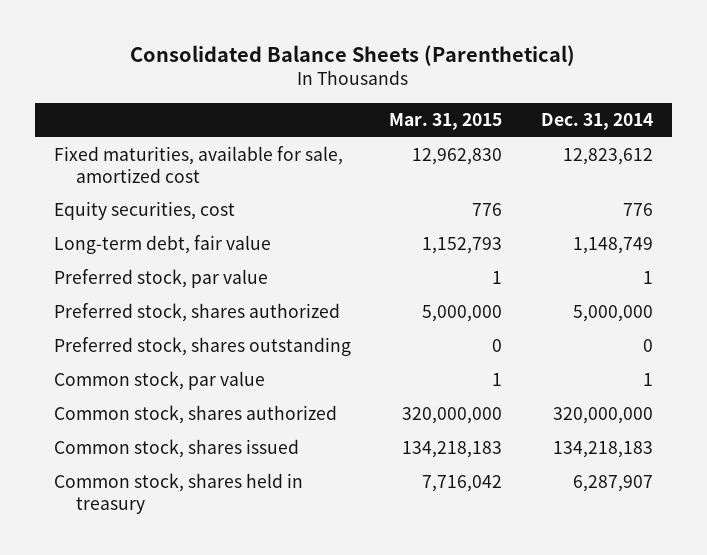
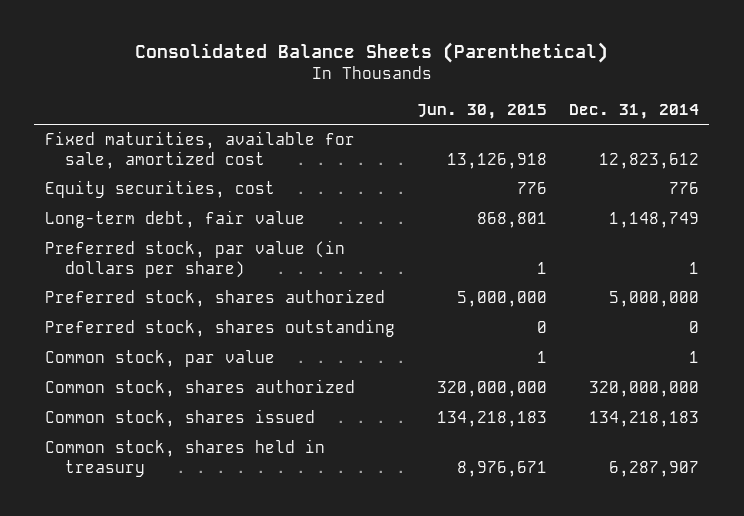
[389,113,503,131] Mar. 31, 2015 -> none
none -> [416,103,547,119] Jun. 30, 2015
[53,269,268,289] Preferred stock, par value -> [45,240,346,278] Preferred stock, par value (in dollars per share)

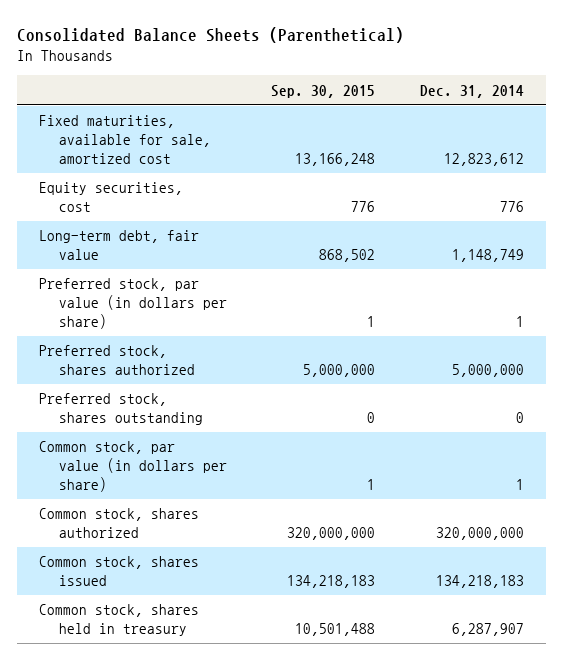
[416,103,547,119] Jun. 30, 2015 -> none
none -> [271,84,376,98] Sep. 30, 2015
[45,350,276,368] Common stock, par value -> [39,441,227,493] Common stock, par value (in dollars per share)

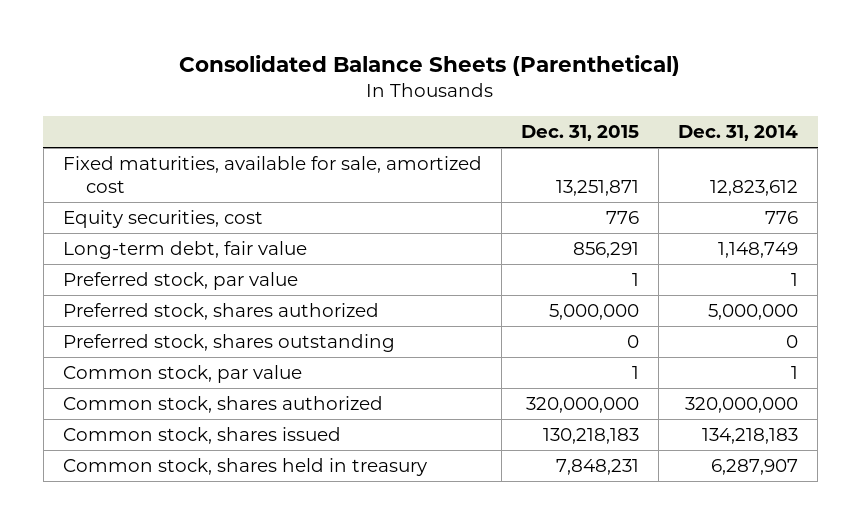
[271,84,376,98] Sep. 30, 2015 -> none
none -> [520,125,639,142] Dec. 31, 2015
[39,278,227,330] Preferred stock, par value (in dollars per share) -> [62,272,298,291] Preferred stock, par value
[39,441,227,493] Common stock, par value (in dollars per share) -> [62,365,302,384] Common stock, par value

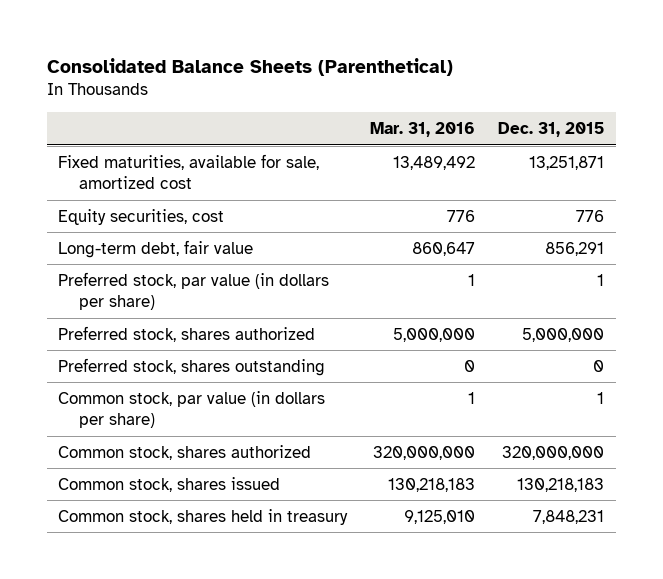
[677,125,798,142] Dec. 31, 2014 -> none
none -> [370,122,476,138] Mar. 31, 2016
[62,272,298,291] Preferred stock, par value -> [58,271,330,311] Preferred stock, par value (in dollars per share)
[62,365,302,384] Common stock, par value -> [58,390,326,429] Common stock, par value (in dollars per share)

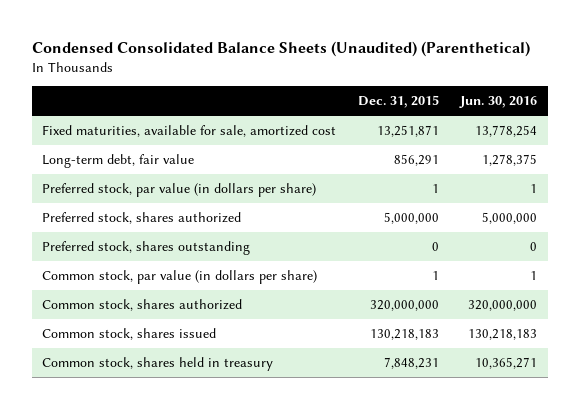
[46,57,453,76] Consolidated Balance Sheets (Parenthetical) -> [31,41,530,58] Condensed Consolidated Balance Sheets (Unaudited) (Parenthetical)
[370,122,476,138] Mar. 31, 2016 -> none
none -> [459,96,538,109] Jun. 30, 2016
[58,208,225,225] Equity securities, cost -> none

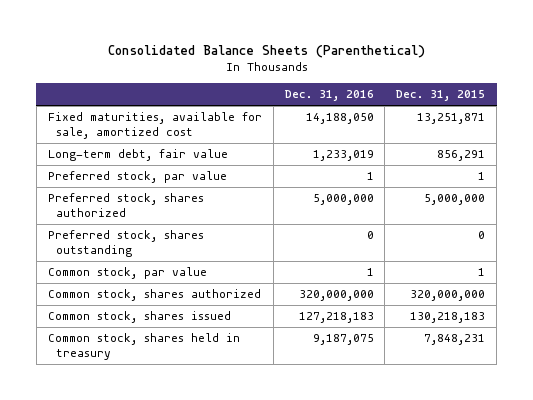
[31,41,530,58] Condensed Consolidated Balance Sheets (Unaudited) (Parenthetical) -> [107,44,425,58] Consolidated Balance Sheets (Parenthetical)
[459,96,538,109] Jun. 30, 2016 -> none
none -> [284,89,374,101] Dec. 31, 2016
[42,182,317,197] Preferred stock, par value (in dollars per share) -> [47,171,227,184] Preferred stock, par value
[42,269,318,284] Common stock, par value (in dollars per share) -> [47,267,207,280] Common stock, par value

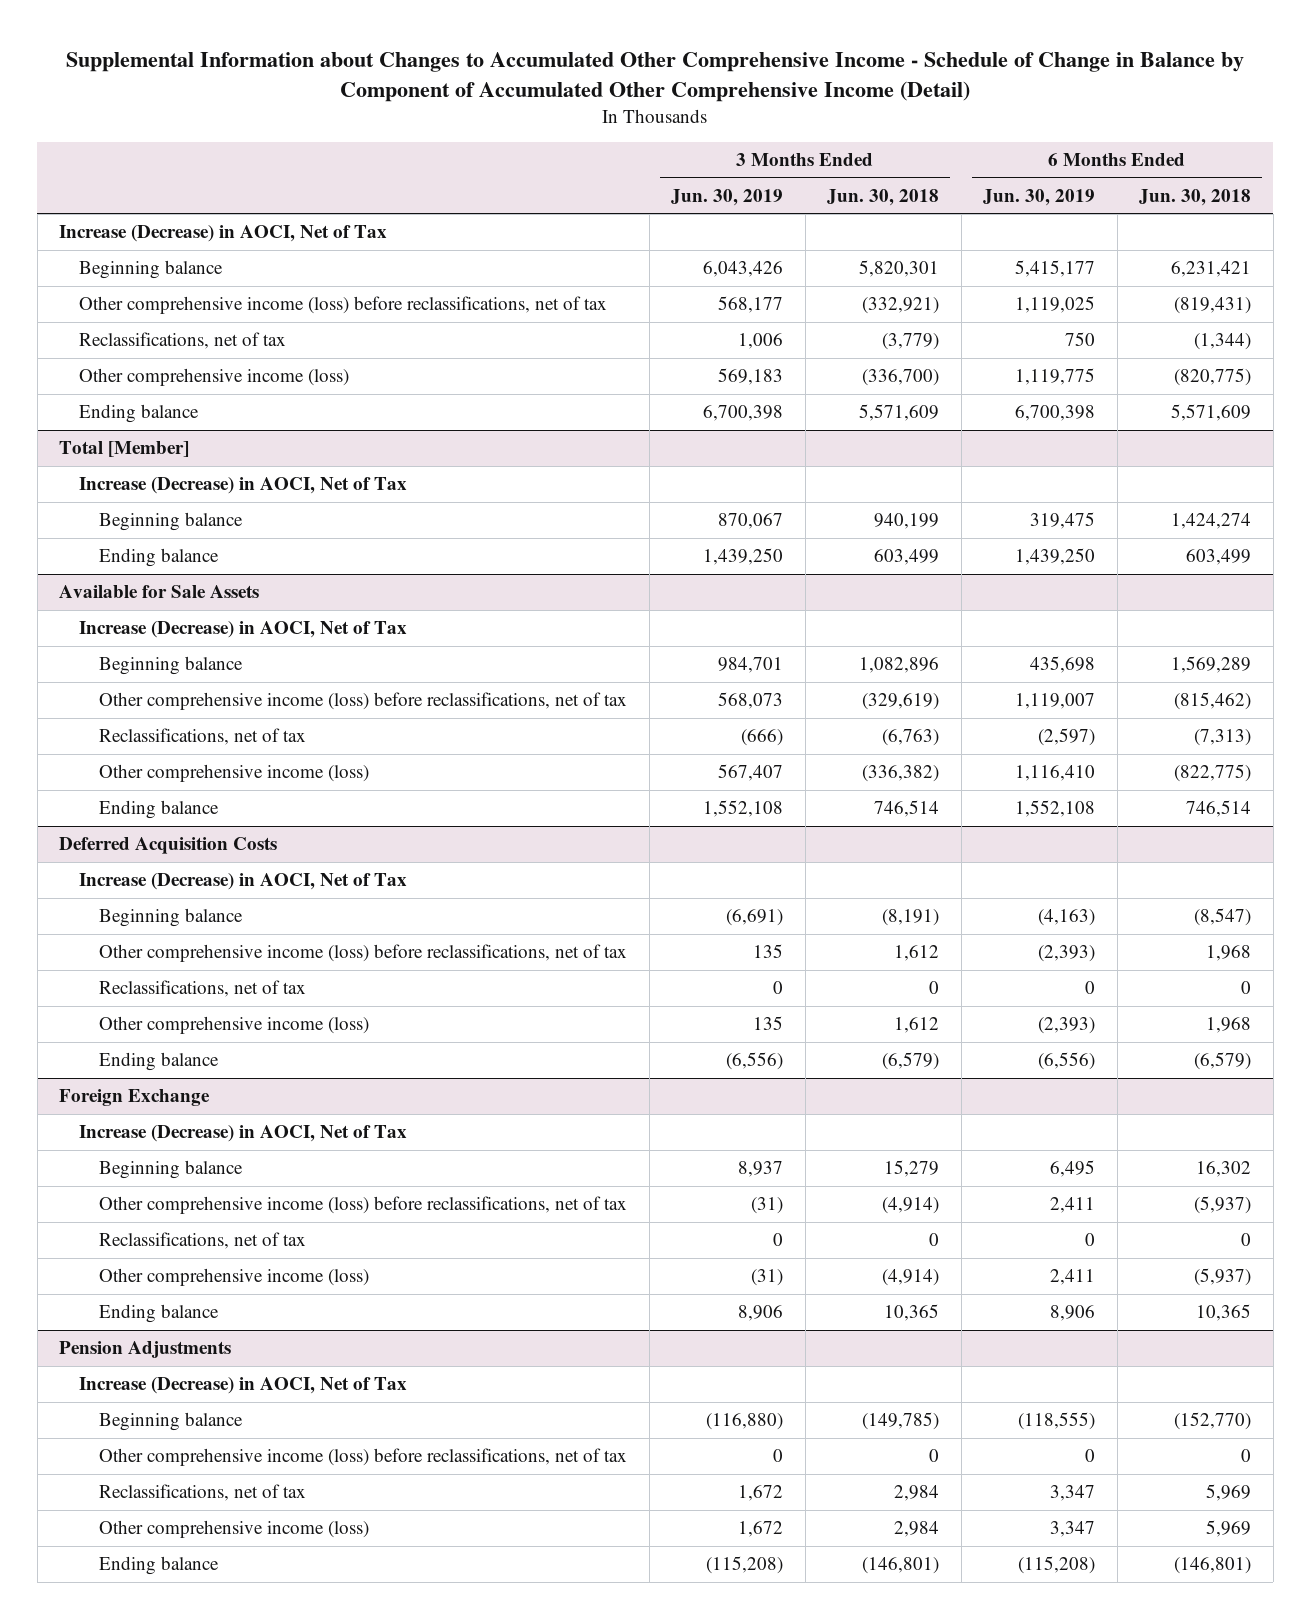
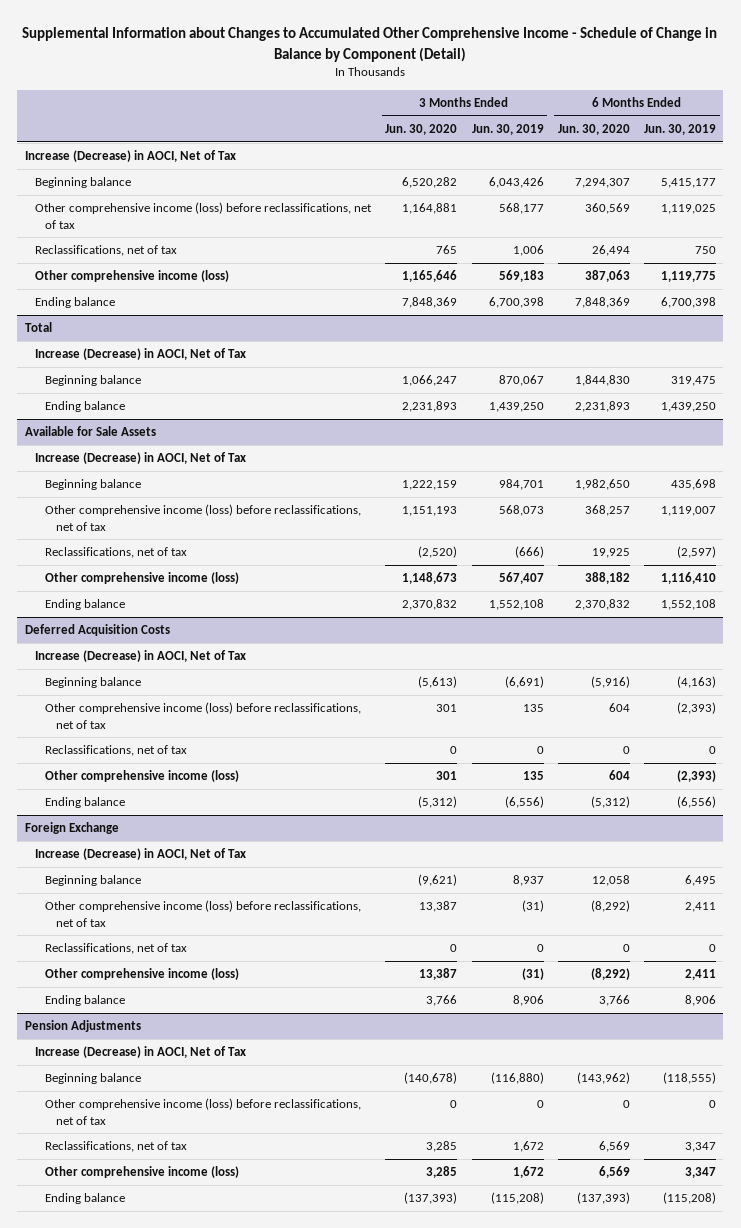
[66,51,1245,102] Supplemental Information about Changes to Accumulated Other Comprehensive Income - Schedule of Change in Balance by Component of Accumulated Other Comprehensive Income (Detail) -> [22,26,718,62] Supplemental Information about Changes to Accumulated Other Comprehensive Income - Schedule of Change in Balance by Component (Detail)
[827,188,940,206] Jun. 30, 2018 -> none
[1139,188,1252,206] Jun. 30, 2018 -> none
none -> [385,123,458,135] Jun. 30, 2020
none -> [557,123,630,135] Jun. 30, 2020
[59,441,190,458] Total [Member] -> [24,322,52,333] Total

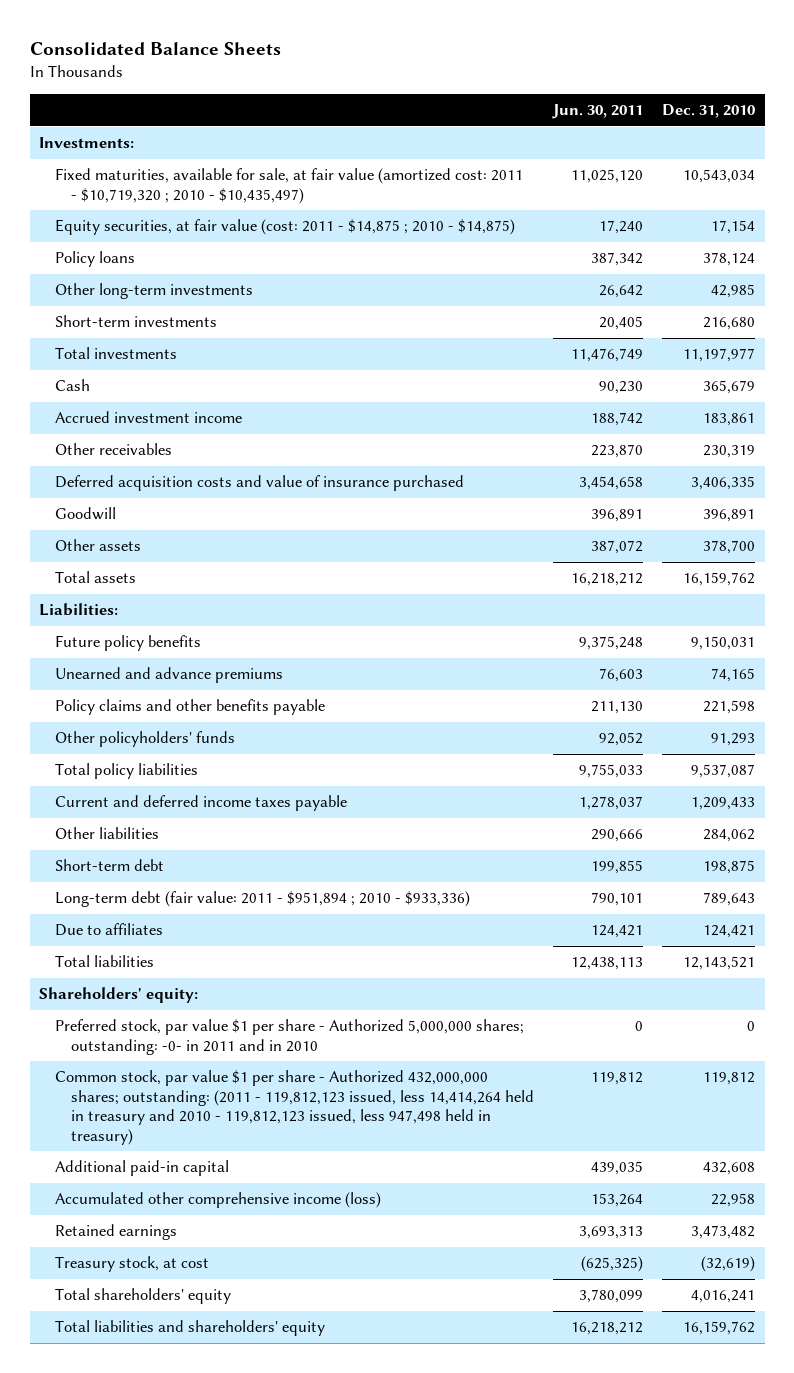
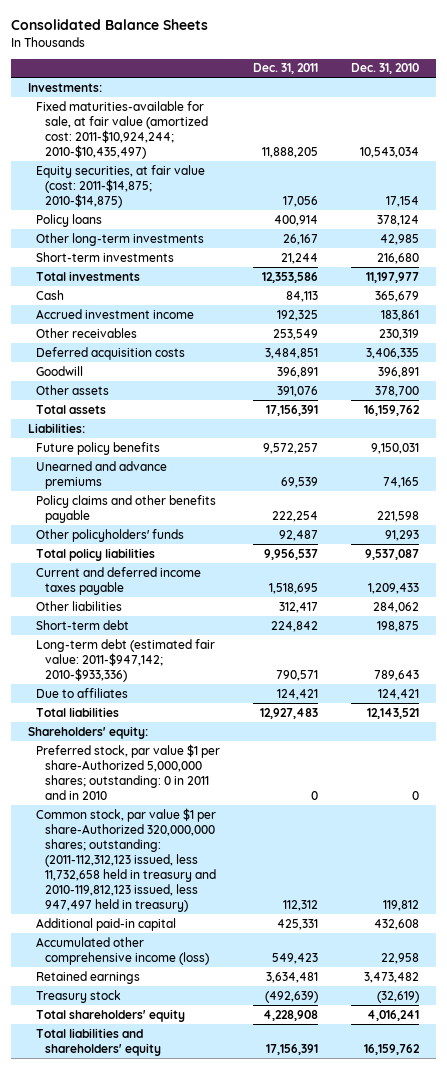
[552,104,644,120] Jun. 30, 2011 -> none
none -> [253,63,319,75] Dec. 31, 2011
[55,168,524,204] Fixed maturities, available for sale, at fair value (amortized cost: 2011 - $10,719,320 ; 2010 - $10,435,497) -> [36,100,209,159] Fixed maturities-available for sale, at fair value (amortized cost: 2011-$10,924,244; 2010-$10,435,497)
[55,219,516,236] Equity securities, at fair value (cost: 2011 - $14,875 ; 2010 - $14,875) -> [36,164,206,208] Equity securities, at fair value (cost: 2011-$14,875; 2010-$14,875)
[55,475,465,492] Deferred acquisition costs and value of insurance purchased -> [36,346,186,360] Deferred acquisition costs
[55,891,471,908] Long-term debt (fair value: 2011 - $951,894 ; 2010 - $933,336) -> [36,638,216,682] Long-term debt (estimated fair value: 2011-$947,142; 2010-$933,336)
[55,1019,525,1055] Preferred stock, par value $1 per share - Authorized 5,000,000 shares; outstanding: -0- in 2011 and in 2010 -> [36,743,221,800] Preferred stock, par value $1 per share-Authorized 5,000,000 shares; outstanding: 0 in 2011 and in 2010
[55,1070,535,1145] Common stock, par value $1 per share - Authorized 432,000,000 shares; outstanding: (2011 - 119,812,123 issued, less 14,414,264 held in treasury and 2010 - 119,812,123 issued, less 947,498 held in treasury) -> [36,807,217,912] Common stock, par value $1 per share-Authorized 320,000,000 shares; outstanding: (2011-112,312,123 issued, less 11,732,658 held in treasury and 2010-119,812,123 issued, less 947,497 held in treasury)
[55,1256,210,1273] Treasury stock, at cost -> [36,989,122,1003] Treasury stock

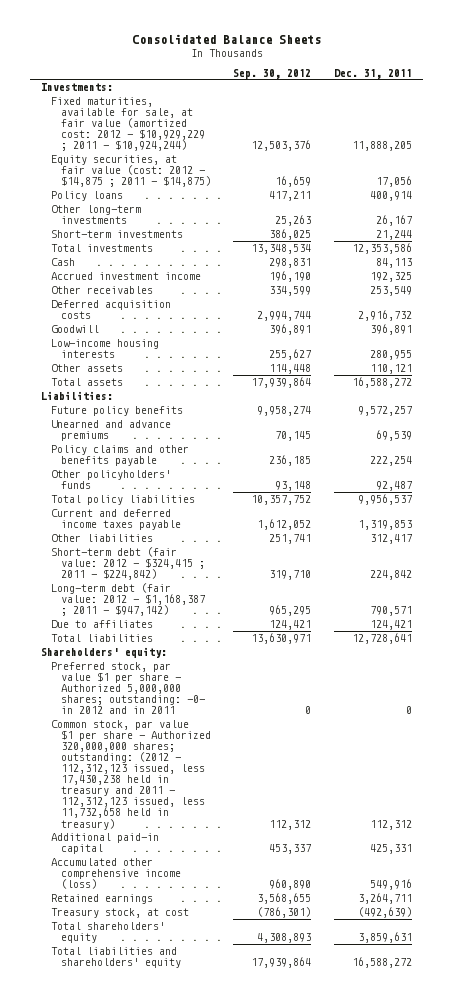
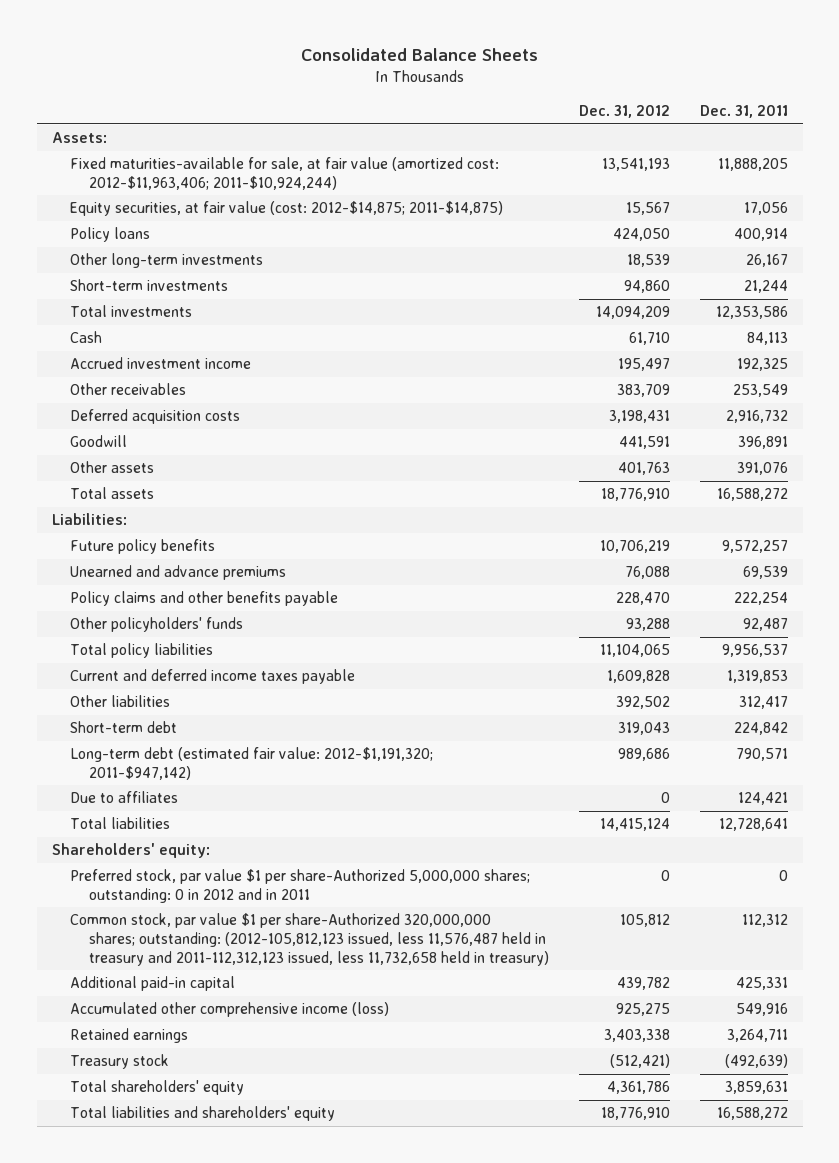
[233,68,312,79] Sep. 30, 2012 -> none
none -> [578,105,670,119] Dec. 31, 2012
[41,82,114,91] Investments: -> none
none -> [51,132,107,144] Assets:
[51,96,206,152] Fixed maturities, available for sale, at fair value (amortized cost: 2012 - $10,929,229 ; 2011 - $10,924,244) -> [70,157,500,190] Fixed maturities-available for sale, at fair value (amortized cost: 2012-$11,963,406; 2011-$10,924,244)
[51,154,212,188] Equity securities, at fair value (cost: 2012 - $14,875 ; 2011 - $14,875) -> [70,201,504,217] Equity securities, at fair value (cost: 2012-$14,875; 2011-$14,875)
[51,338,160,359] Low-income housing interests -> none
[369,363,412,374] 110,121 -> [736,462,788,476] 391,076
[51,546,206,581] Short-term debt (fair value: 2012 - $324,415 ; 2011 - $224,842) -> [70,721,178,734] Short-term debt
[51,582,206,617] Long-term debt (fair value: 2012 - $1,168,387 ; 2011 - $947,142) -> [70,747,434,780] Long-term debt (estimated fair value: 2012-$1,191,320; 2011-$947,142)
[51,661,206,715] Preferred stock, par value $1 per share - Authorized 5,000,000 shares; outstanding: -0- in 2012 and in 2011 -> [70,869,531,903] Preferred stock, par value $1 per share-Authorized 5,000,000 shares; outstanding: 0 in 2012 and in 2011
[51,719,212,830] Common stock, par value $1 per share - Authorized 320,000,000 shares; outstanding: (2012 - 112,312,123 issued, less 17,430,238 held in treasury and 2011 - 112,312,123 issued, less 11,732,658 held in treasury) -> [70,913,549,966] Common stock, par value $1 per share-Authorized 320,000,000 shares; outstanding: (2012-105,812,123 issued, less 11,576,487 held in treasury and 2011-112,312,123 issued, less 11,732,658 held in treasury)
[51,907,190,918] Treasury stock, at cost -> [70,1054,170,1070] Treasury stock

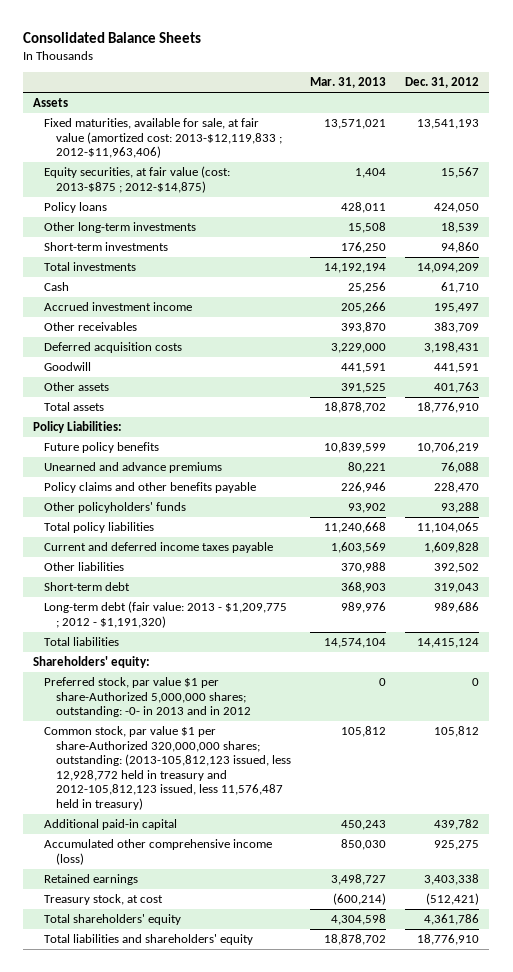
[699,105,788,119] Dec. 31, 2011 -> none
none -> [309,77,386,89] Mar. 31, 2013
[51,132,107,144] Assets: -> [33,98,69,108] Assets
[70,157,500,190] Fixed maturities-available for sale, at fair value (amortized cost: 2012-$11,963,406; 2011-$10,924,244) -> [44,118,282,159] Fixed maturities, available for sale, at fair value (amortized cost: 2013-$12,119,833 ; 2012-$11,963,406)
[70,201,504,217] Equity securities, at fair value (cost: 2012-$14,875; 2011-$14,875) -> [44,166,231,193] Equity securities, at fair value (cost: 2013-$875 ; 2012-$14,875)
[51,513,127,526] Liabilities: -> [33,421,123,434] Policy Liabilities:
[70,791,179,804] Due to affiliates -> none
[70,747,434,780] Long-term debt (estimated fair value: 2012-$1,191,320; 2011-$947,142) -> [44,601,288,628] Long-term debt (fair value: 2013 - $1,209,775 ; 2012 - $1,191,320)
[70,869,531,903] Preferred stock, par value $1 per share-Authorized 5,000,000 shares; outstanding: 0 in 2012 and in 2011 -> [44,677,251,718] Preferred stock, par value $1 per share-Authorized 5,000,000 shares; outstanding: -0- in 2013 and in 2012
[70,913,549,966] Common stock, par value $1 per share-Authorized 320,000,000 shares; outstanding: (2012-105,812,123 issued, less 11,576,487 held in treasury and 2011-112,312,123 issued, less 11,732,658 held in treasury) -> [44,726,291,810] Common stock, par value $1 per share-Authorized 320,000,000 shares; outstanding: (2013-105,812,123 issued, less 12,928,772 held in treasury and 2012-105,812,123 issued, less 11,576,487 held in treasury)
[70,1054,170,1070] Treasury stock -> [44,894,164,906] Treasury stock, at cost

